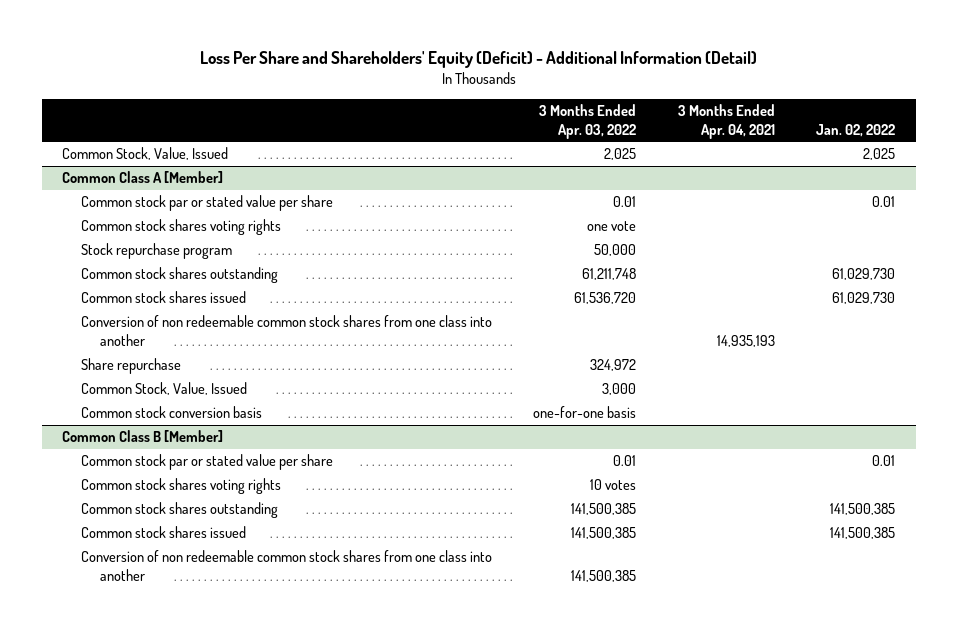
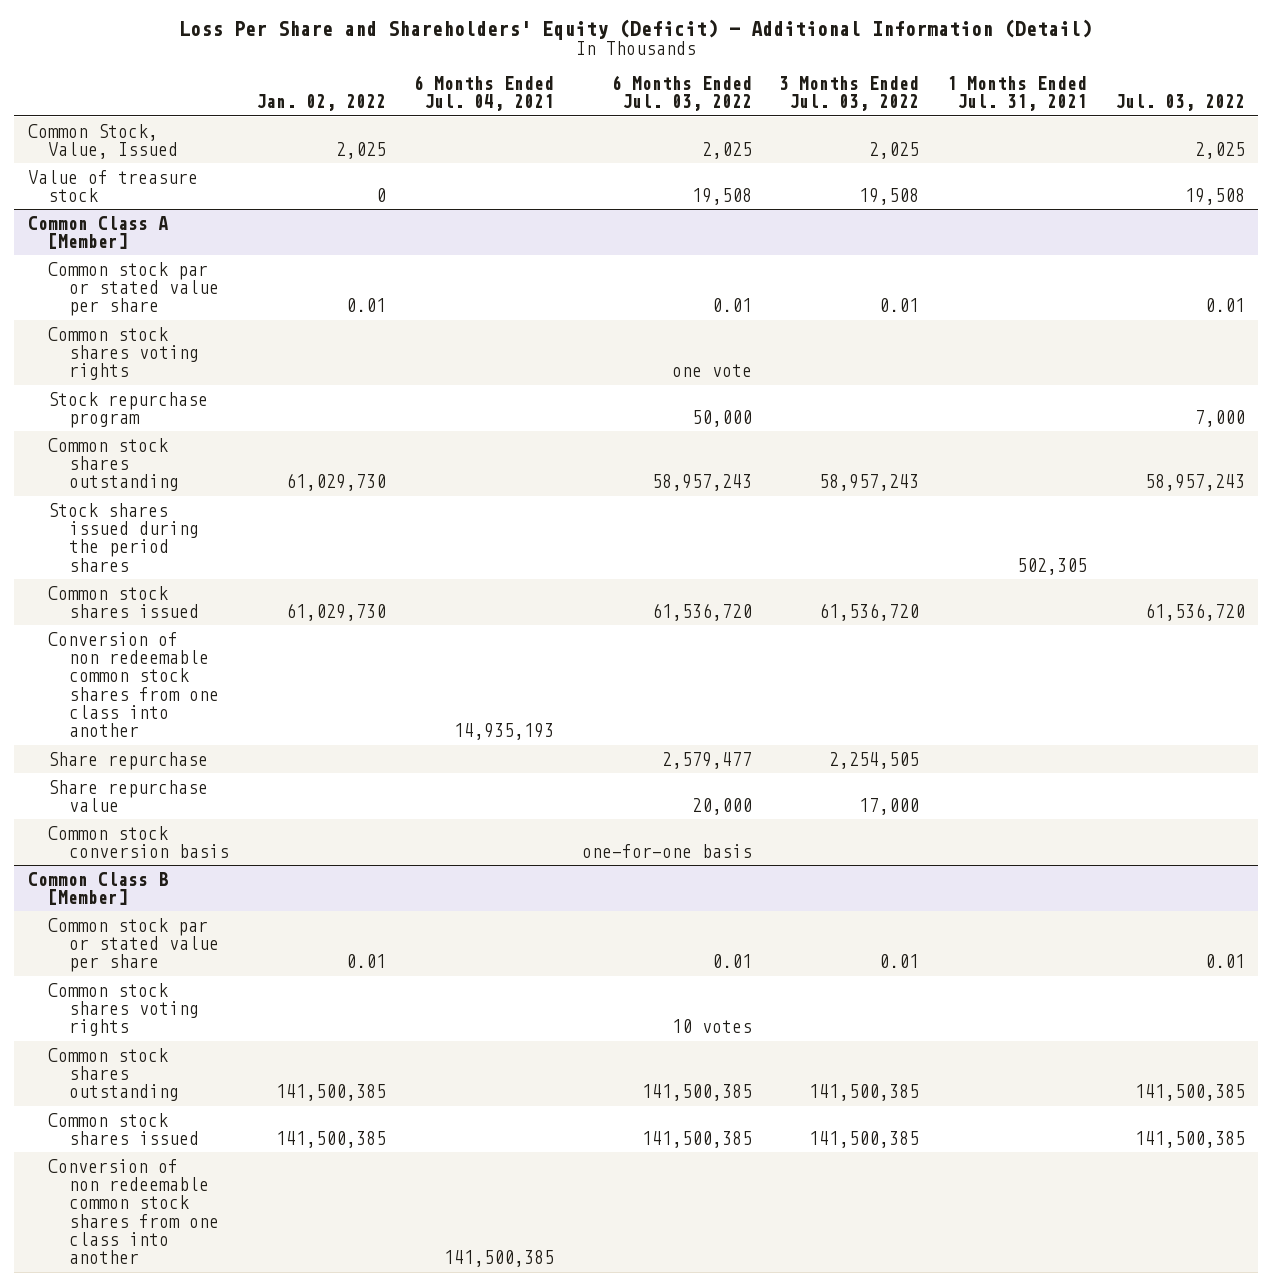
[539,104,637,139] 3 Months Ended Apr. 03, 2022 -> none
[677,104,775,139] 3 Months Ended Apr. 04, 2021 -> none
none -> [414,75,555,112] 6 Months Ended Jul. 04, 2021
none -> [611,75,752,112] 6 Months Ended Jul. 03, 2022
none -> [779,76,920,112] 3 Months Ended Jul. 03, 2022
none -> [946,76,1087,112] 1 Months Ended Jul. 31, 2021
none -> [1114,94,1245,112] Jul. 03, 2022
none -> [27,169,198,202] Value of treasure stock
none -> [48,502,199,572] Stock shares issued during the period shares
[80,382,247,396] Common Stock, Value, Issued -> none
none -> [48,779,209,812] Share repurchase value

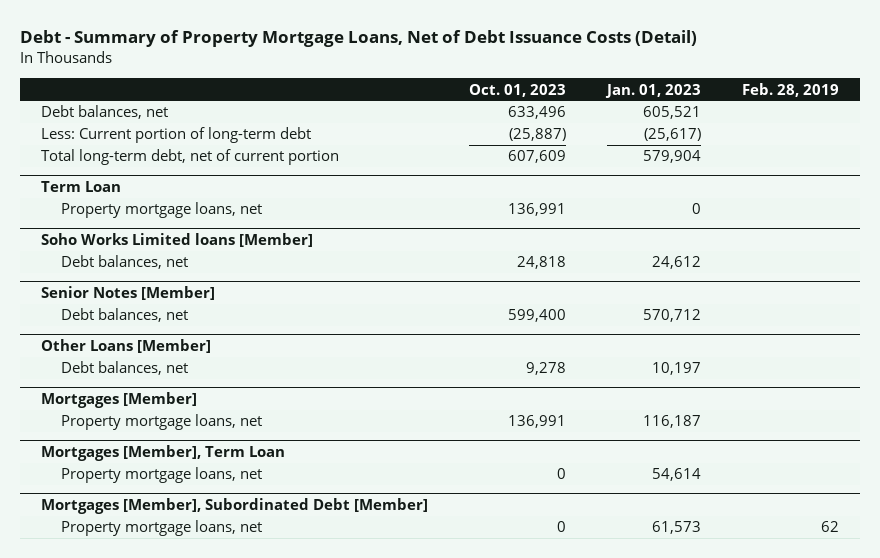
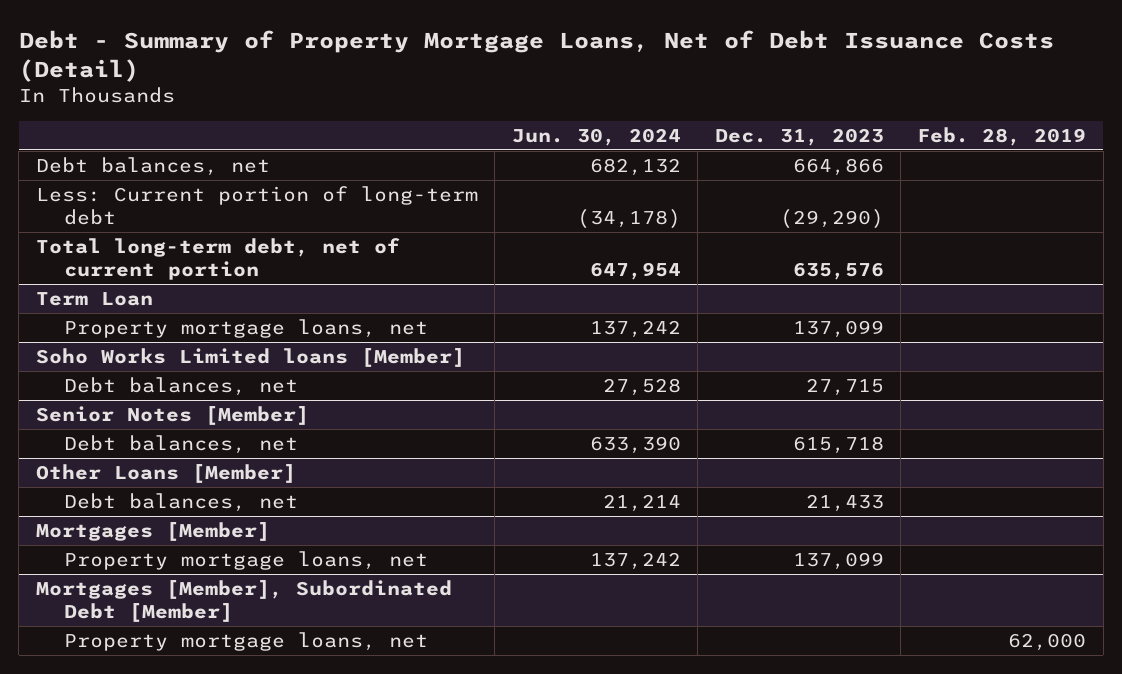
[468,83,566,97] Oct. 01, 2023 -> none
[605,83,702,98] Jan. 01, 2023 -> none
none -> [511,127,681,146] Jun. 30, 2024
none -> [714,127,884,146] Dec. 31, 2023
[40,444,285,461] Mortgages [Member], Term Loan -> none
[61,467,263,484] Property mortgage loans, net -> none
[821,521,840,533] 62 -> [1008,633,1087,652] 62,000

